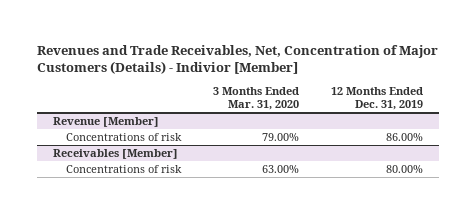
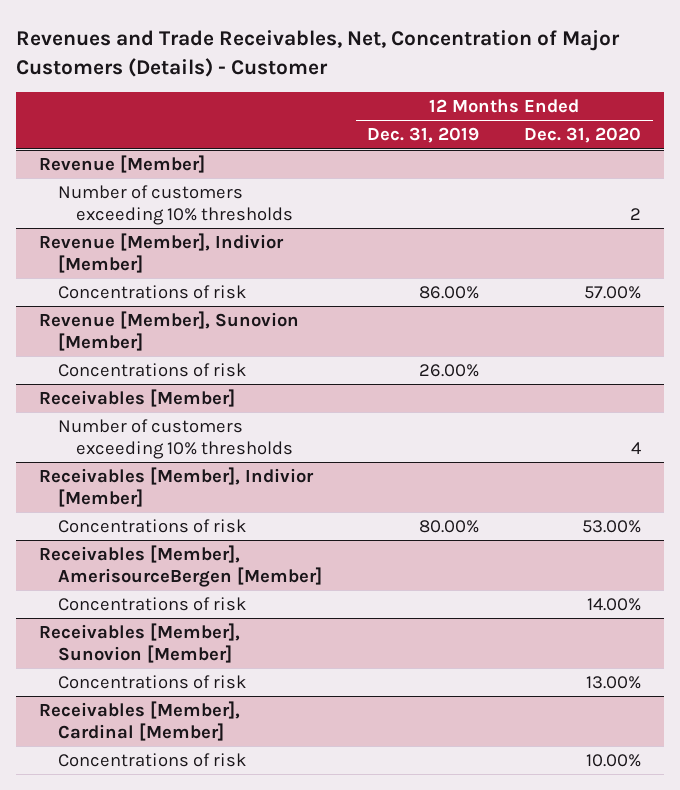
[37,44,439,74] Revenues and Trade Receivables, Net, Concentration of Major Customers (Details) - Indivior [Member] -> [16,29,621,77] Revenues and Trade Receivables, Net, Concentration of Major Customers (Details) - Customer
[213,87,300,111] 3 Months Ended Mar. 31, 2020 -> none
none -> [524,127,642,144] Dec. 31, 2020
[66,133,183,142] Concentrations of risk -> none
none -> [57,184,294,226] Number of customers exceeding 10% thresholds
none -> [38,232,284,274] Revenue [Member], Indivior [Member]
none -> [57,284,246,299] Concentrations of risk
none -> [38,310,299,352] Revenue [Member], Sunovion [Member]
none -> [57,362,246,377] Concentrations of risk
[66,165,183,174] Concentrations of risk -> none
none -> [57,418,294,460] Number of customers exceeding 10% thresholds
none -> [38,466,314,508] Receivables [Member], Indivior [Member]
none -> [57,518,246,533] Concentrations of risk
none -> [38,544,322,588] Receivables [Member], AmerisourceBergen [Member]
none -> [57,596,246,611] Concentrations of risk
none -> [38,622,240,664] Receivables [Member], Sunovion [Member]
none -> [57,674,246,689] Concentrations of risk
none -> [38,700,240,742] Receivables [Member], Cardinal [Member]
none -> [57,752,246,767] Concentrations of risk

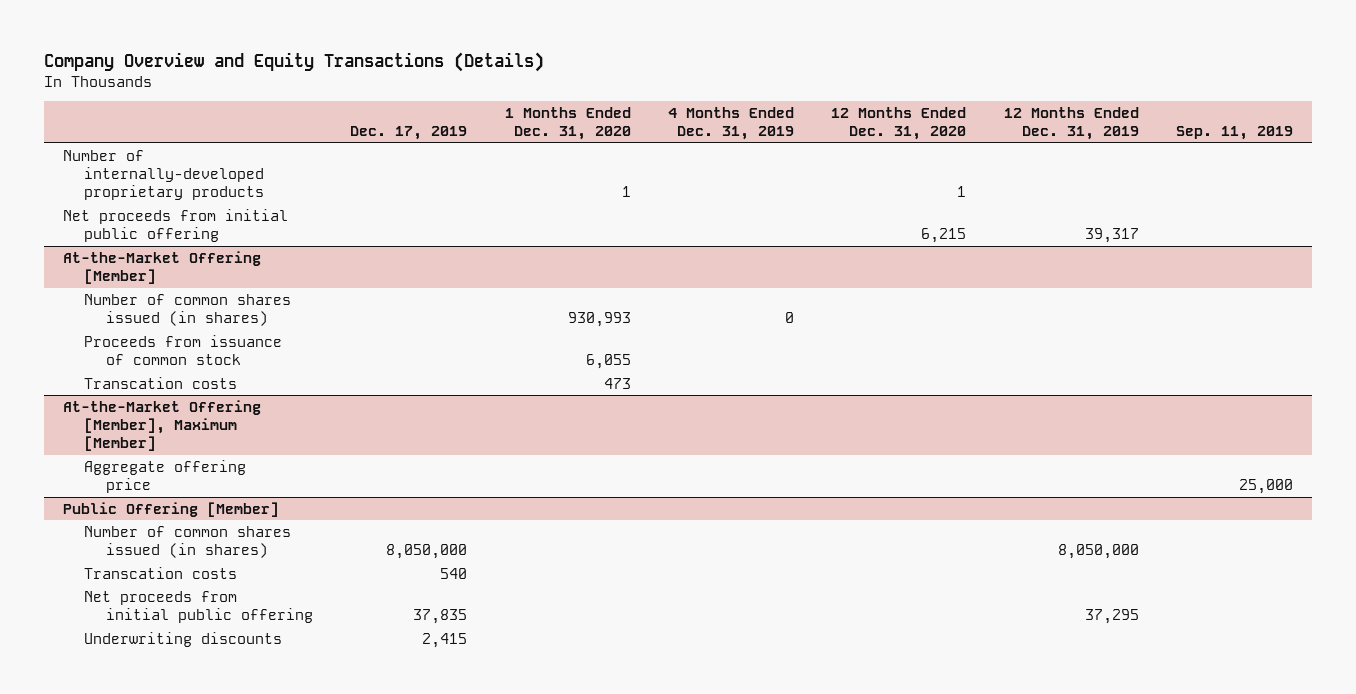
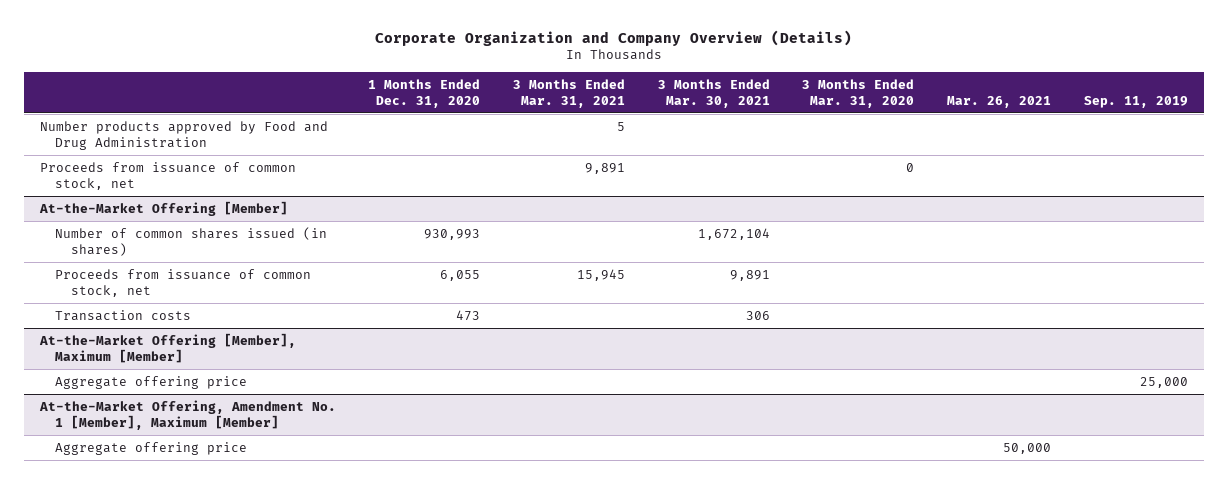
[44,51,545,72] Company Overview and Equity Transactions (Details) -> [374,29,852,46] Corporate Organization and Company Overview (Details)
[350,126,468,141] Dec. 17, 2019 -> none
[667,106,794,141] 4 Months Ended Dec. 31, 2019 -> none
[831,106,967,141] 12 Months Ended Dec. 31, 2020 -> none
[1003,106,1139,141] 12 Months Ended Dec. 31, 2019 -> none
none -> [513,78,626,108] 3 Months Ended Mar. 31, 2021
none -> [657,78,770,108] 3 Months Ended Mar. 30, 2021
none -> [802,78,915,108] 3 Months Ended Mar. 31, 2020
none -> [947,95,1052,108] Mar. 26, 2021
[63,149,265,201] Number of internally-developed proprietary products -> none
[63,208,289,243] Net proceeds from initial public offering -> none
none -> [39,120,328,150] Number products approved by Food and Drug Administration
none -> [39,161,296,190] Proceeds from issuance of common stock, net
[84,334,283,366] Proceeds from issuance of common stock -> [55,268,312,297] Proceeds from issuance of common stock, net
[84,376,238,389] Transcation costs -> [55,309,192,321] Transaction costs
[63,501,280,517] Public Offering [Member] -> none
[84,525,292,559] Number of common shares issued (in shares) -> none
[84,566,238,579] Transcation costs -> none
[84,590,313,624] Net proceeds from initial public offering -> none
[84,631,283,647] Underwriting discounts -> none
none -> [38,399,336,430] At-the-Market Offering, Amendment No. 1 [Member], Maximum [Member]
none -> [55,441,248,455] Aggregate offering price

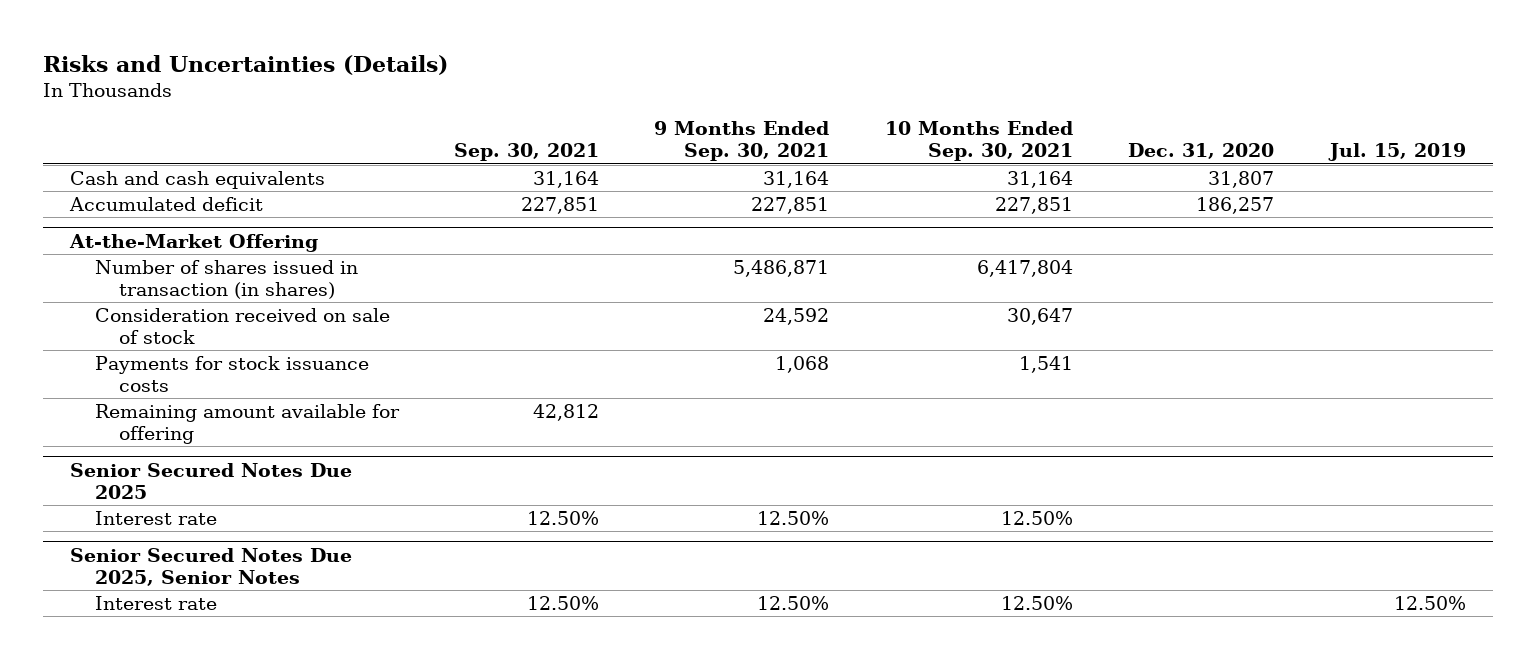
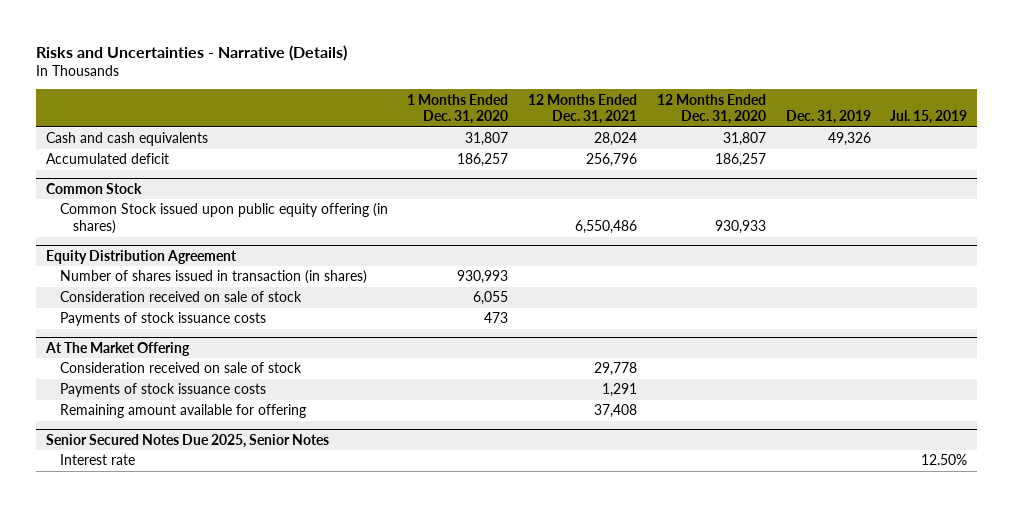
[42,54,448,75] Risks and Uncertainties (Details) -> [36,44,348,61] Risks and Uncertainties - Narrative (Details)
[454,143,600,162] Sep. 30, 2021 -> none
[654,121,830,162] 9 Months Ended Sep. 30, 2021 -> none
[884,121,1073,162] 10 Months Ended Sep. 30, 2021 -> none
[1128,143,1275,160] Dec. 31, 2020 -> none
none -> [407,93,509,125] 1 Months Ended Dec. 31, 2020
none -> [528,93,638,125] 12 Months Ended Dec. 31, 2021
none -> [656,93,766,125] 12 Months Ended Dec. 31, 2020
none -> [785,110,871,125] Dec. 31, 2019
[94,259,358,299] Number of shares issued in transaction (in shares) -> none
none -> [46,182,143,194] Common Stock
none -> [59,203,388,235] Common Stock issued upon public equity offering (in shares)
none -> [46,249,238,264] Equity Distribution Agreement
none -> [59,270,367,285] Number of shares issued in transaction (in shares)
none -> [59,291,302,303] Consideration received on sale of stock
none -> [59,312,266,327] Payments of stock issuance costs
[69,233,319,252] At-the-Market Offering -> [45,341,191,356] At The Market Offering
[94,355,369,392] Payments for stock issuance costs -> [59,383,266,398] Payments of stock issuance costs
[70,462,353,499] Senior Secured Notes Due 2025 -> none
[94,510,217,525] Interest rate -> none

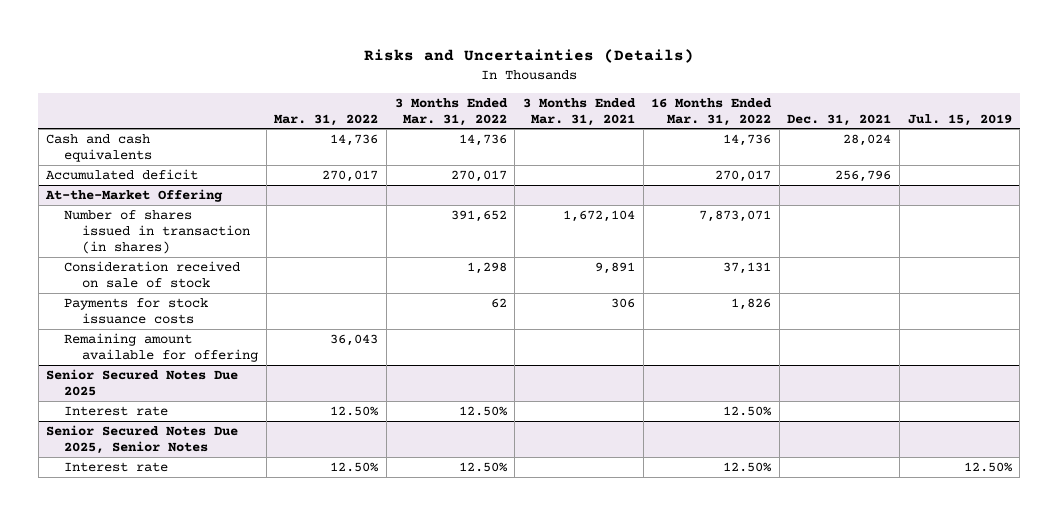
[36,44,348,61] Risks and Uncertainties - Narrative (Details) -> [364,48,695,63] Risks and Uncertainties (Details)
[407,93,509,125] 1 Months Ended Dec. 31, 2020 -> none
[528,93,638,125] 12 Months Ended Dec. 31, 2021 -> none
[656,93,766,125] 12 Months Ended Dec. 31, 2020 -> none
[785,110,871,125] Dec. 31, 2019 -> none
none -> [274,113,379,126] Mar. 31, 2022
none -> [394,97,508,126] 3 Months Ended Mar. 31, 2022
none -> [522,97,636,126] 3 Months Ended Mar. 31, 2021
none -> [651,97,773,126] 16 Months Ended Mar. 31, 2022
none -> [787,113,892,126] Dec. 31, 2021
[46,182,143,194] Common Stock -> none
[59,203,388,235] Common Stock issued upon public equity offering (in shares) -> none
[46,249,238,264] Equity Distribution Agreement -> none
[59,270,367,285] Number of shares issued in transaction (in shares) -> none
[59,291,302,303] Consideration received on sale of stock -> none
[59,312,266,327] Payments of stock issuance costs -> none
[45,341,191,356] At The Market Offering -> [45,188,224,202] At-the-Market Offering
none -> [64,209,251,255] Number of shares issued in transaction (in shares)
[59,383,266,398] Payments of stock issuance costs -> [64,297,209,325] Payments for stock issuance costs
none -> [46,368,239,397] Senior Secured Notes Due 2025
none -> [64,405,169,416] Interest rate

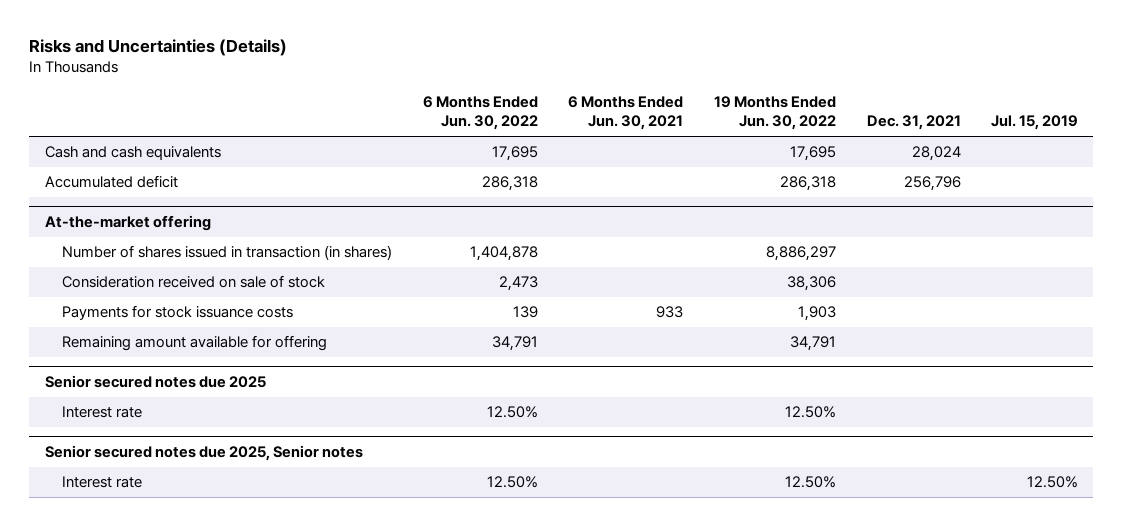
[274,113,379,126] Mar. 31, 2022 -> none
[394,97,508,126] 3 Months Ended Mar. 31, 2022 -> none
[522,97,636,126] 3 Months Ended Mar. 31, 2021 -> none
[651,97,773,126] 16 Months Ended Mar. 31, 2022 -> none
none -> [422,96,538,131] 6 Months Ended Jun. 30, 2022
none -> [568,96,684,131] 6 Months Ended Jun. 30, 2021
none -> [714,96,837,131] 19 Months Ended Jun. 30, 2022
[45,188,224,202] At-the-Market Offering -> [44,214,211,231] At-the-market offering
[46,368,239,397] Senior Secured Notes Due 2025 -> [44,374,266,388] Senior secured notes due 2025
[46,424,239,455] Senior Secured Notes Due 2025, Senior Notes -> [44,444,363,461] Senior secured notes due 2025, Senior notes

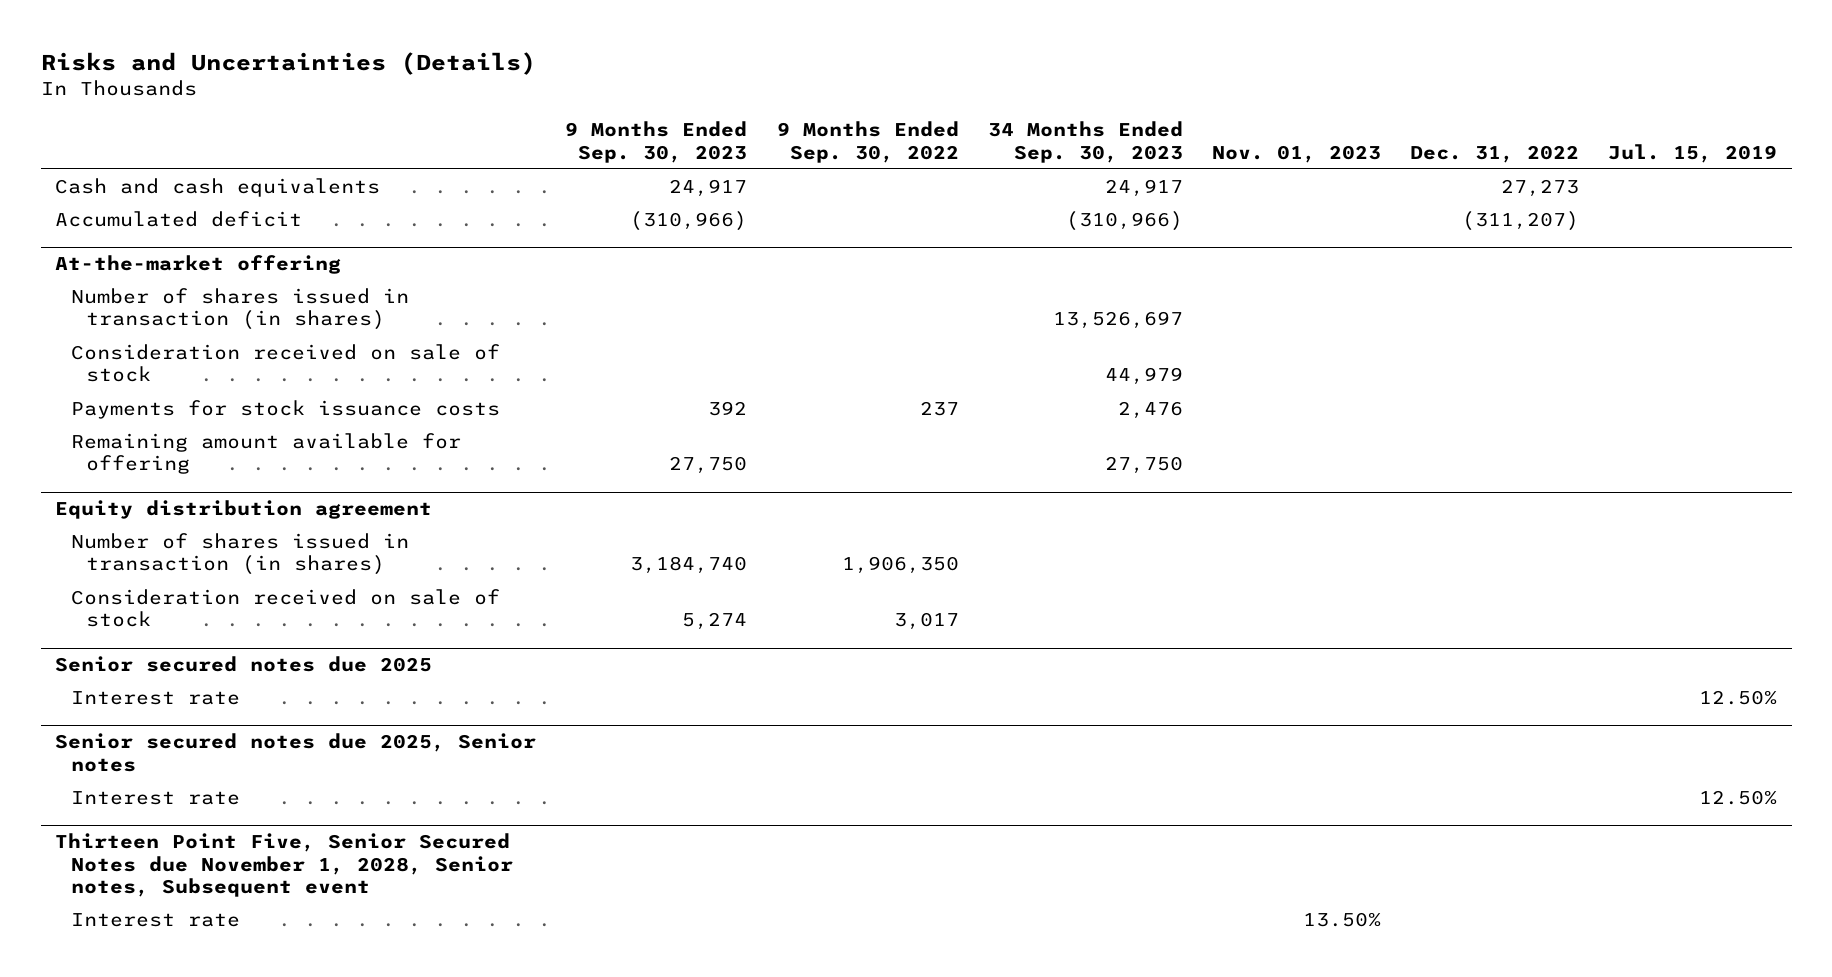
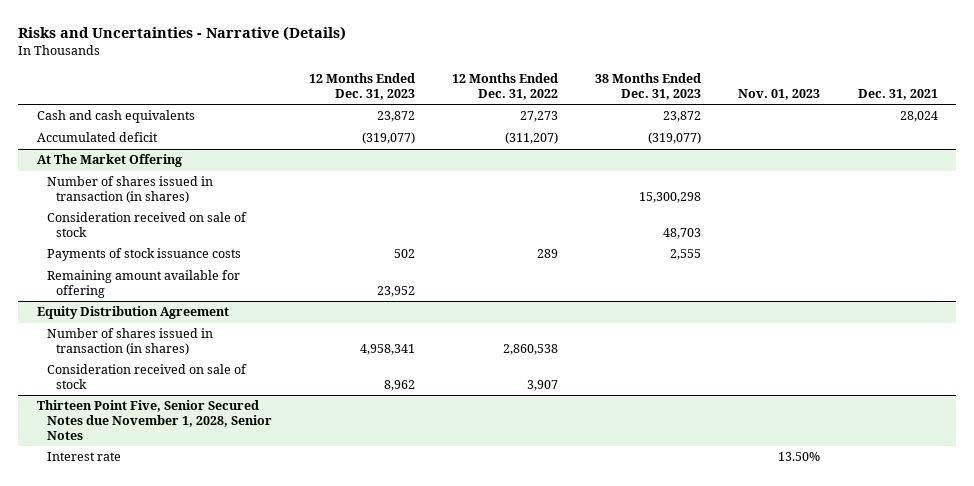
[40,51,536,75] Risks and Uncertainties (Details) -> [18,25,347,41] Risks and Uncertainties - Narrative (Details)
[565,121,748,163] 9 Months Ended Sep. 30, 2023 -> none
[776,121,959,163] 9 Months Ended Sep. 30, 2022 -> none
[987,121,1183,163] 34 Months Ended Sep. 30, 2023 -> none
[1410,144,1580,163] Dec. 31, 2022 -> none
[1608,143,1778,163] Jul. 15, 2019 -> none
none -> [308,73,415,100] 12 Months Ended Dec. 31, 2023
none -> [451,73,558,100] 12 Months Ended Dec. 31, 2022
none -> [595,73,702,100] 38 Months Ended Dec. 31, 2023
none -> [857,88,938,100] Dec. 31, 2021
[55,255,342,275] At-the-market offering -> [36,154,182,168] At The Market Offering
[70,400,500,420] Payments for stock issuance costs -> [46,248,241,262] Payments of stock issuance costs
[55,500,433,520] Equity distribution agreement -> [36,306,229,320] Equity Distribution Agreement
[55,656,433,673] Senior secured notes due 2025 -> none
[70,691,240,706] Interest rate -> none
[55,733,537,772] Senior secured notes due 2025, Senior notes -> none
[70,791,240,806] Interest rate -> none
[55,833,513,897] Thirteen Point Five, Senior Secured Notes due November 1, 2028, Senior notes, Subsequent event -> [36,400,272,440] Thirteen Point Five, Senior Secured Notes due November 1, 2028, Senior Notes

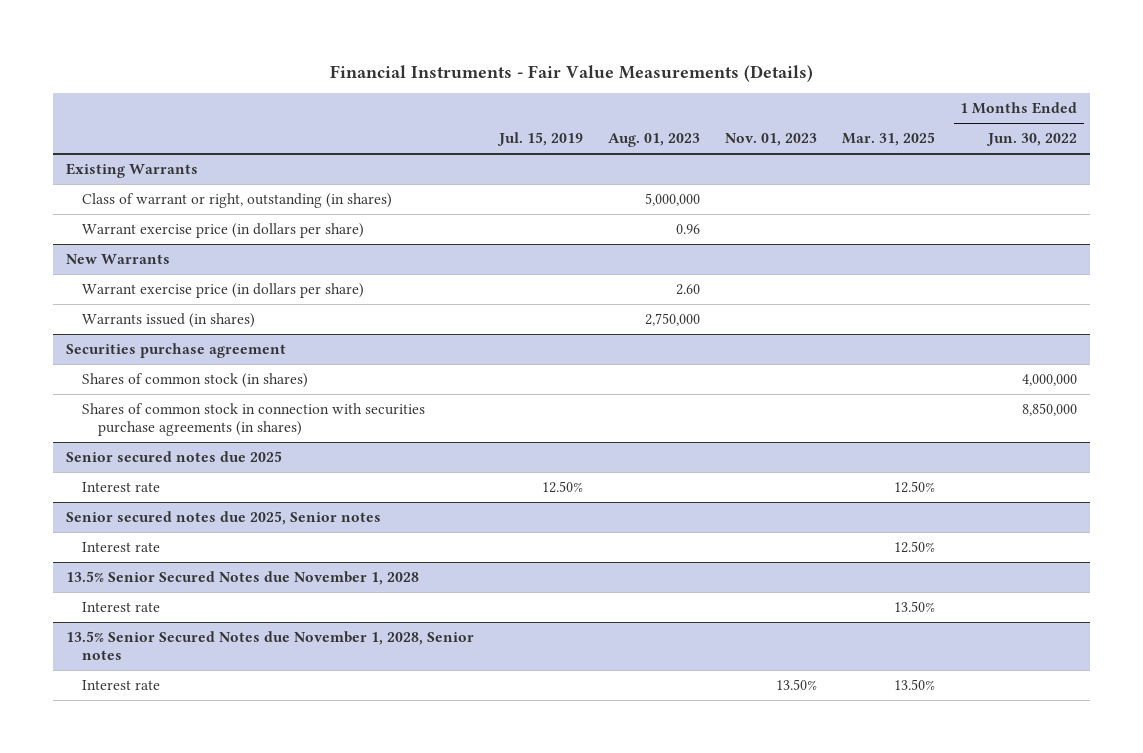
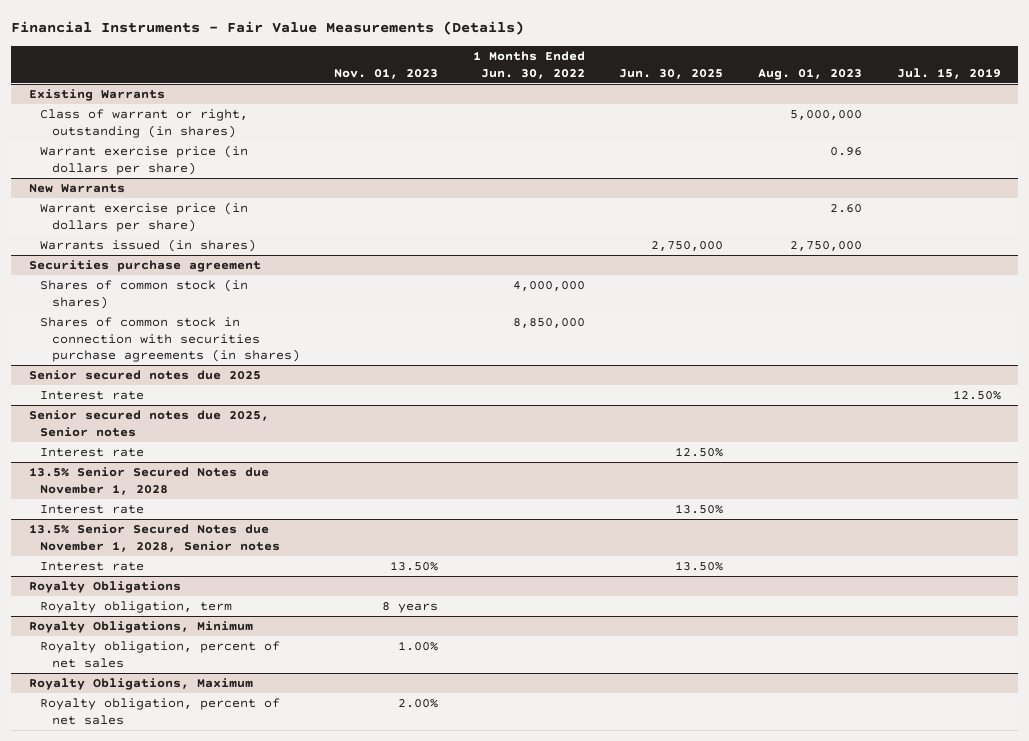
[842,132,936,147] Mar. 31, 2025 -> none
none -> [619,68,724,79] Jun. 30, 2025
none -> [28,581,181,594] Royalty Obligations
none -> [40,601,233,614] Royalty obligation, term
none -> [28,621,253,634] Royalty Obligations, Minimum
none -> [40,641,281,668] Royalty obligation, percent of net sales
none -> [28,678,253,691] Royalty Obligations, Maximum
none -> [40,698,281,725] Royalty obligation, percent of net sales

